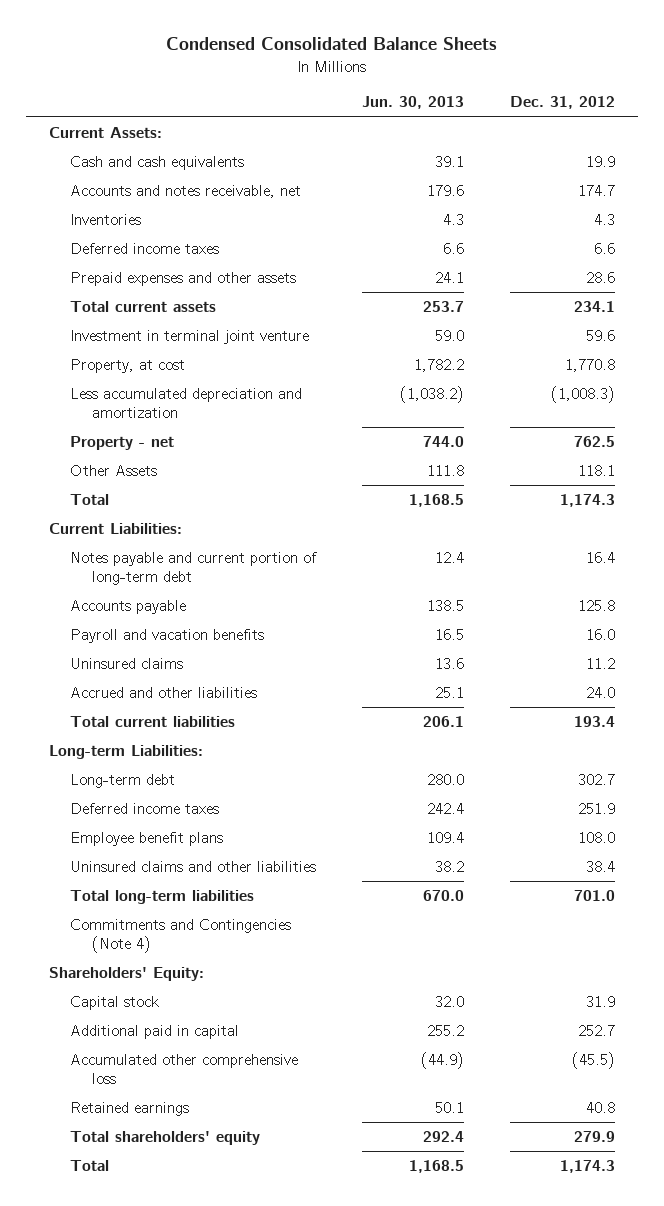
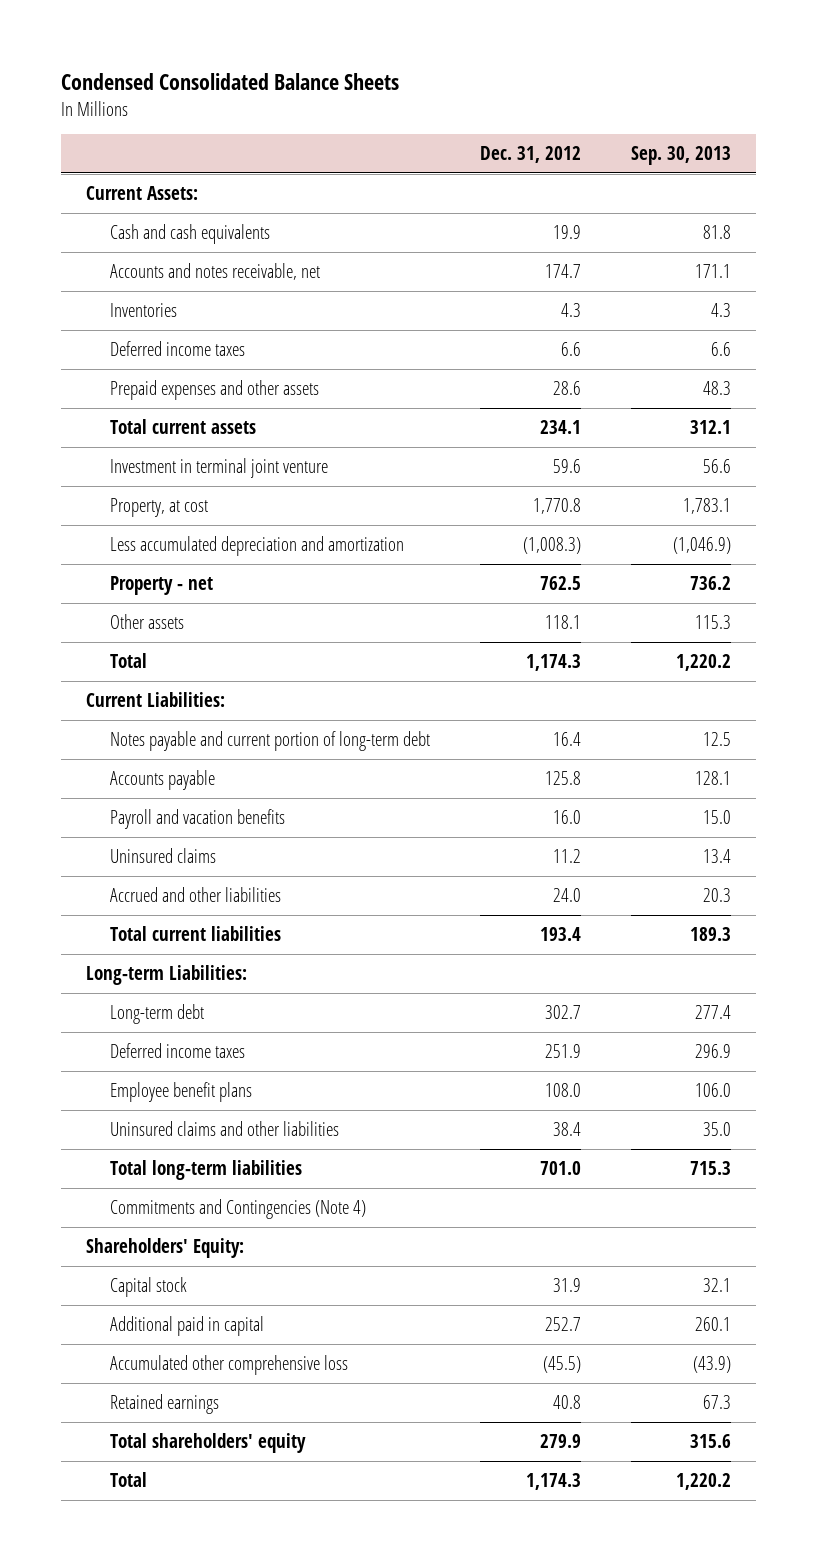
[362,96,465,110] Jun. 30, 2013 -> none
none -> [630,146,731,166] Sep. 30, 2013
[70,465,158,477] Other Assets -> [109,613,184,629] Other assets

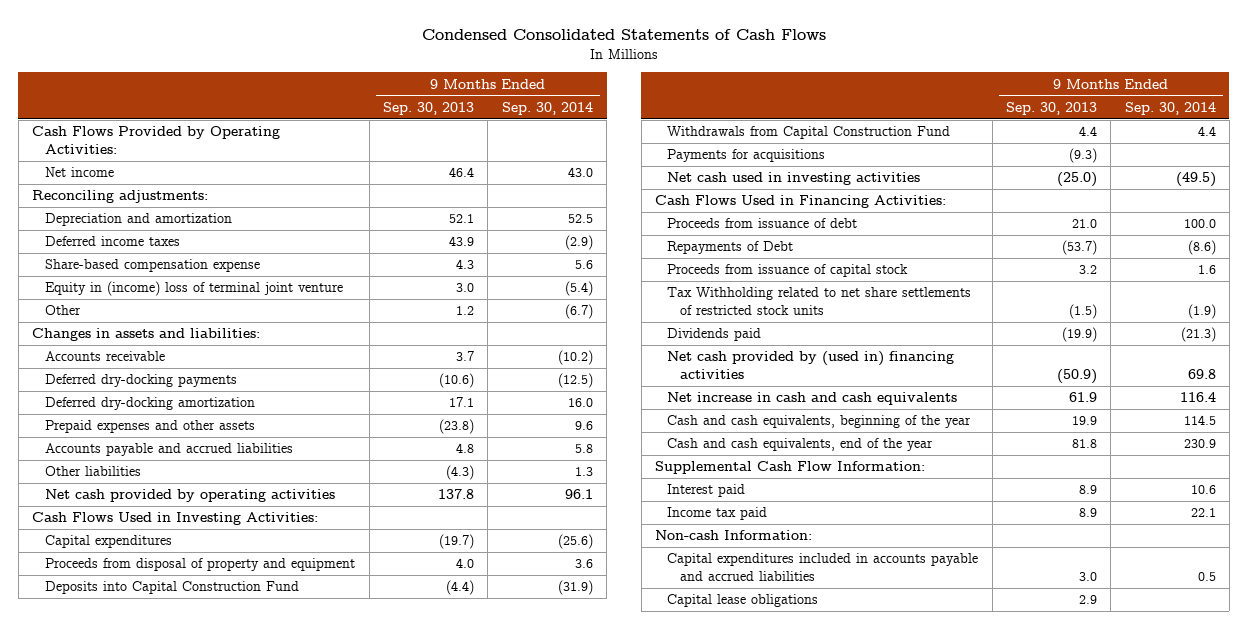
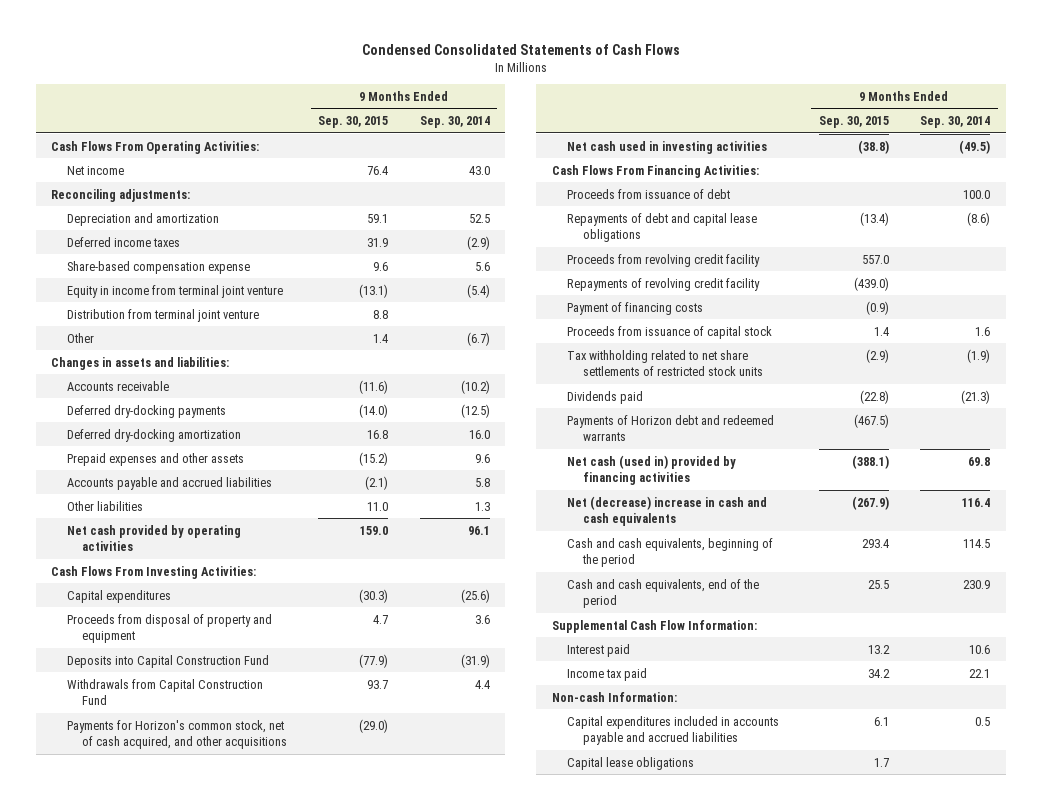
[383,102,475,116] Sep. 30, 2013 -> none
none -> [318,116,389,129] Sep. 30, 2015
[32,126,281,155] Cash Flows Provided by Operating Activities: -> [51,140,260,154] Cash Flows From Operating Activities:
[44,281,343,297] Equity in (income) loss of terminal joint venture -> [66,284,283,298] Equity in income from terminal joint venture
none -> [66,308,259,322] Distribution from terminal joint venture
[32,512,319,526] Cash Flows Used in Investing Activities: -> [51,565,257,579] Cash Flows From Investing Activities:
[667,149,826,163] Payments for acquisitions -> [66,719,288,749] Payments for Horizon's common stock, net of cash acquired, and other acquisitions
[655,195,947,209] Cash Flows Used in Financing Activities: -> [551,164,759,178] Cash Flows From Financing Activities:
[667,241,794,255] Repayments of Debt -> none
none -> [567,212,758,242] Repayments of debt and capital lease obligations
none -> [567,253,761,267] Proceeds from revolving credit facility
none -> [567,277,761,291] Repayments of revolving credit facility
none -> [567,301,704,315] Payment of financing costs
[667,287,972,316] Tax Withholding related to net share settlements of restricted stock units -> [567,349,763,376] Tax withholding related to net share settlements of restricted stock units
none -> [567,414,775,441] Payments of Horizon debt and redeemed warrants
[667,351,955,380] Net cash provided by (used in) financing activities -> [567,454,737,485] Net cash (used in) provided by financing activities
[667,392,958,406] Net increase in cash and cash equivalents -> [567,495,768,526] Net (decrease) increase in cash and cash equivalents
[667,415,972,429] Cash and cash equivalents, beginning of the year -> [567,537,774,567] Cash and cash equivalents, beginning of the period
[667,438,934,452] Cash and cash equivalents, end of the year -> [567,578,760,608] Cash and cash equivalents, end of the period

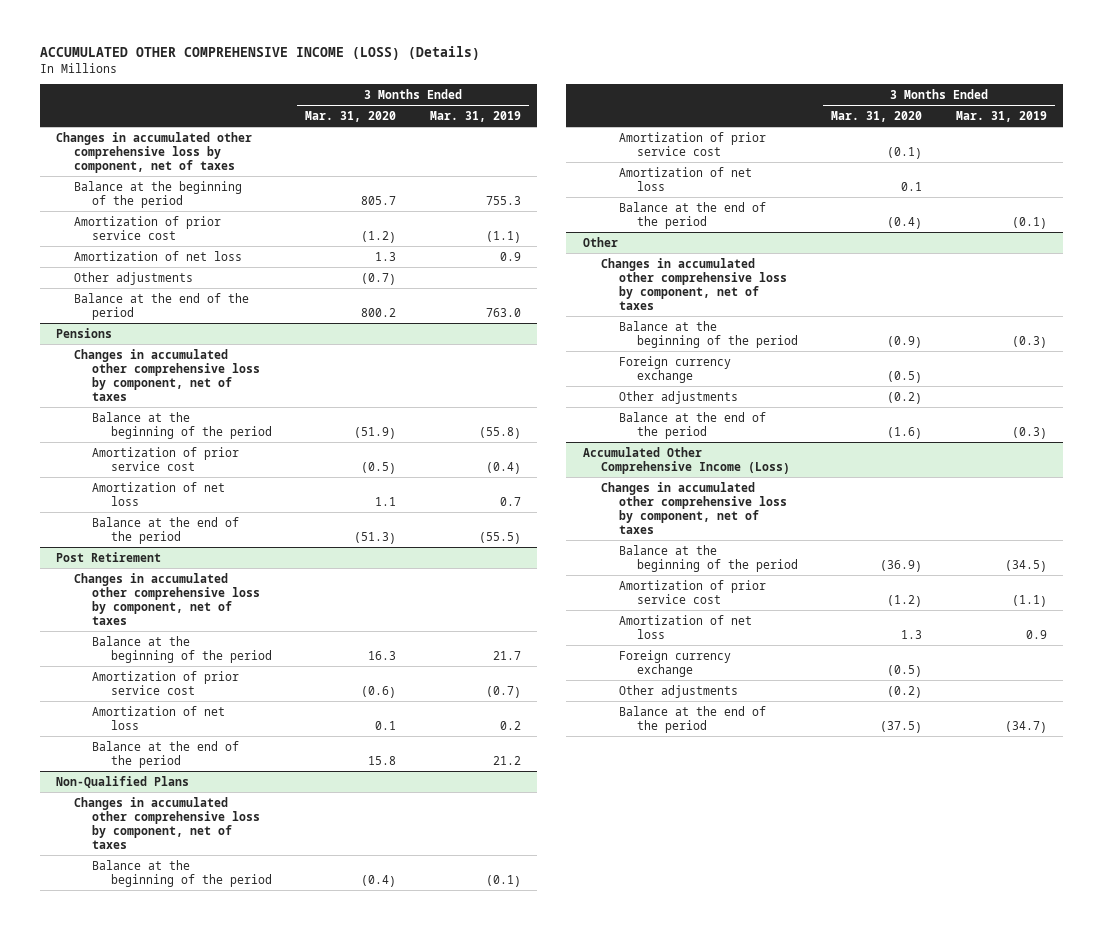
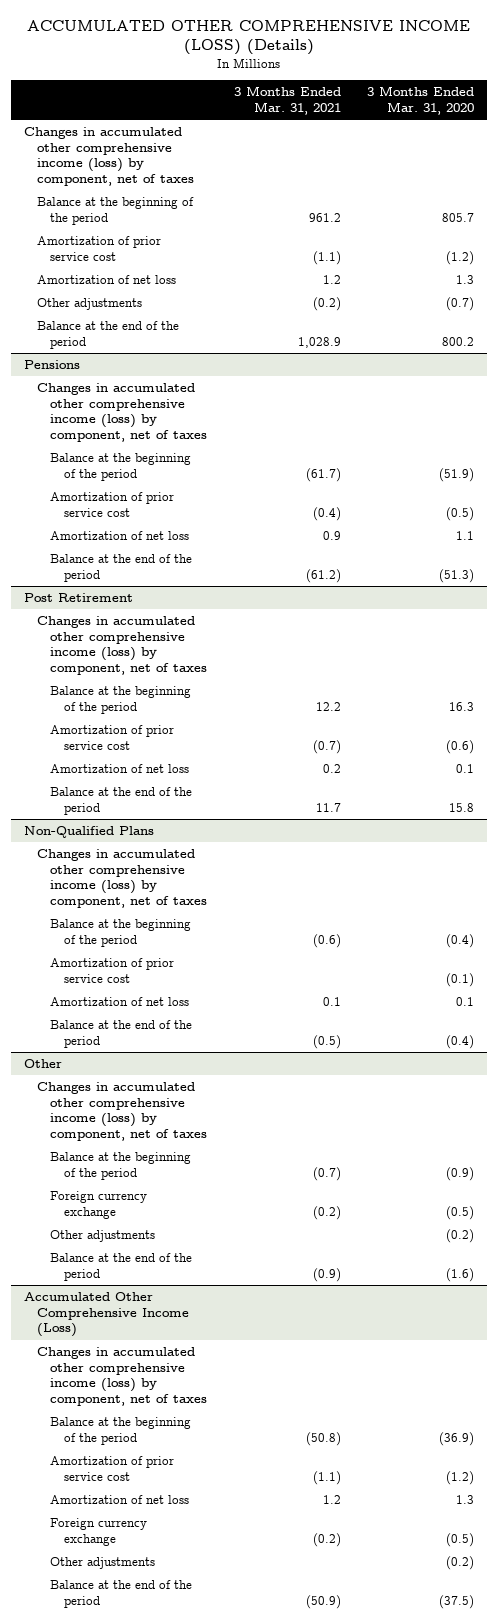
[429,110,521,122] Mar. 31, 2019 -> none
none -> [233,86,341,116] 3 Months Ended Mar. 31, 2021
[56,131,253,173] Changes in accumulated other comprehensive loss by component, net of taxes -> [23,126,195,187] Changes in accumulated other comprehensive income (loss) by component, net of taxes
[74,348,261,401] Changes in accumulated other comprehensive loss by component, net of taxes -> [37,382,208,443] Changes in accumulated other comprehensive income (loss) by component, net of taxes
[74,572,261,625] Changes in accumulated other comprehensive loss by component, net of taxes -> [37,615,208,676] Changes in accumulated other comprehensive income (loss) by component, net of taxes
[74,796,261,849] Changes in accumulated other comprehensive loss by component, net of taxes -> [37,848,208,909] Changes in accumulated other comprehensive income (loss) by component, net of taxes
[600,257,787,310] Changes in accumulated other comprehensive loss by component, net of taxes -> [37,1081,208,1142] Changes in accumulated other comprehensive income (loss) by component, net of taxes
[600,481,787,534] Changes in accumulated other comprehensive loss by component, net of taxes -> [37,1346,208,1407] Changes in accumulated other comprehensive income (loss) by component, net of taxes

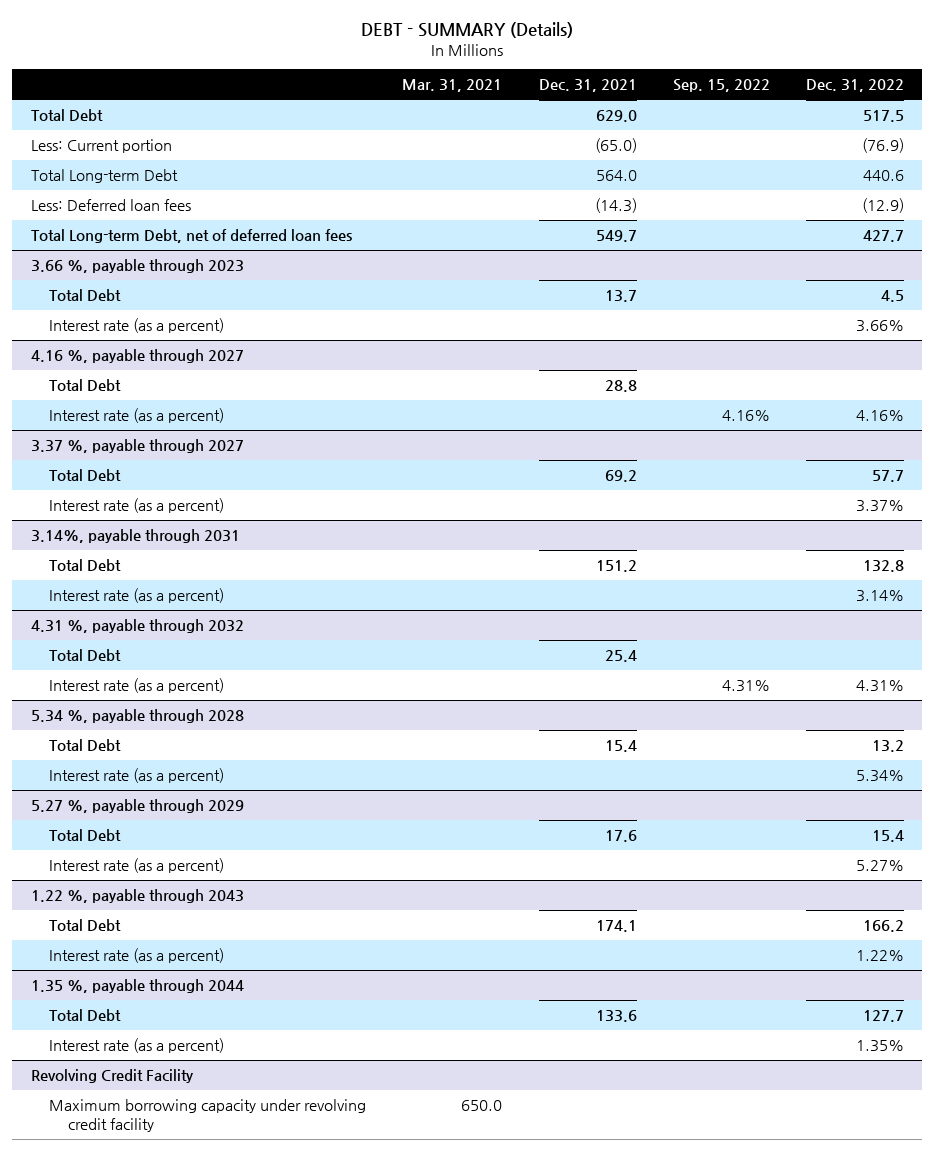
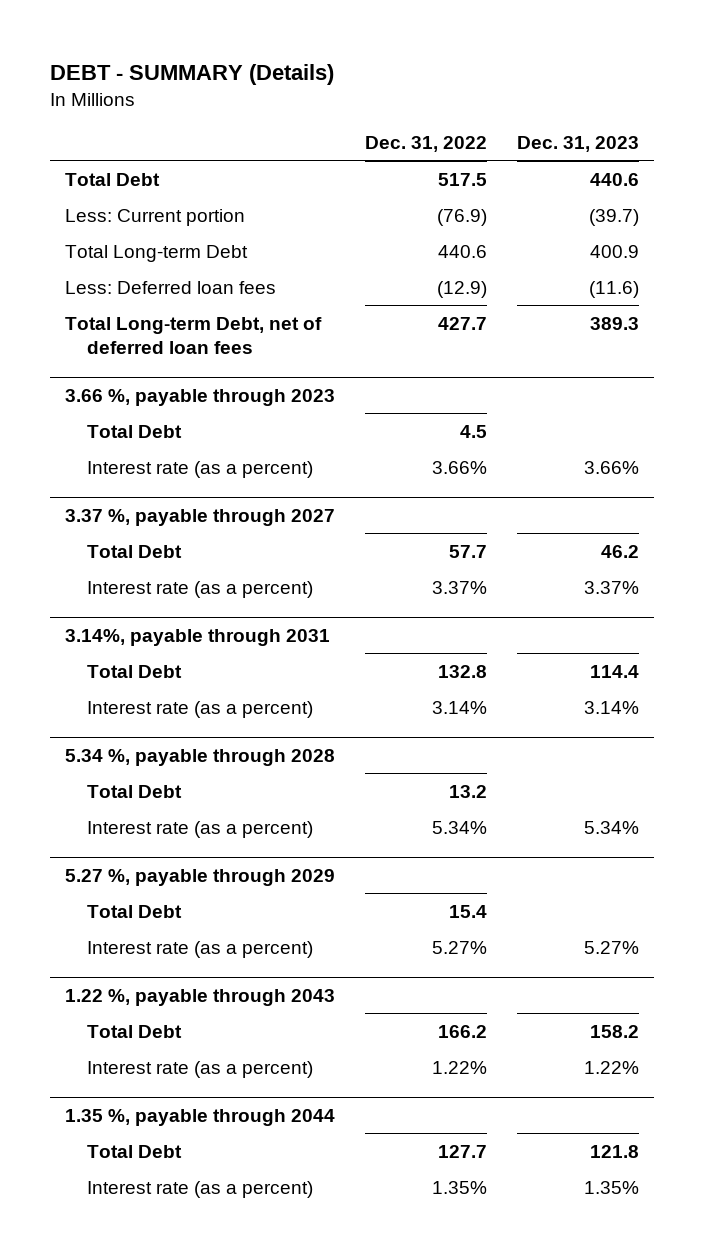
[402,79,503,93] Mar. 31, 2021 -> none
[538,79,637,93] Dec. 31, 2021 -> none
[672,79,770,93] Sep. 15, 2022 -> none
none -> [516,136,639,153] Dec. 31, 2023
[30,349,244,364] 4.16 %, payable through 2027 -> none
[49,379,122,392] Total Debt -> none
[49,408,225,424] Interest rate (as a percent) -> none
[30,619,244,634] 4.31 %, payable through 2032 -> none
[49,649,122,662] Total Debt -> none
[49,678,225,694] Interest rate (as a percent) -> none
[30,1069,194,1084] Revolving Credit Facility -> none
[49,1099,367,1132] Maximum borrowing capacity under revolving credit facility -> none

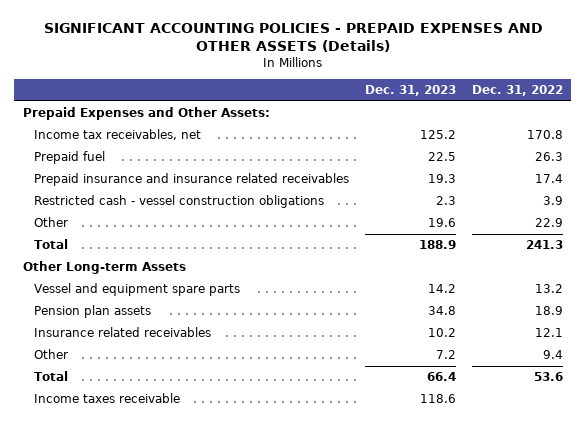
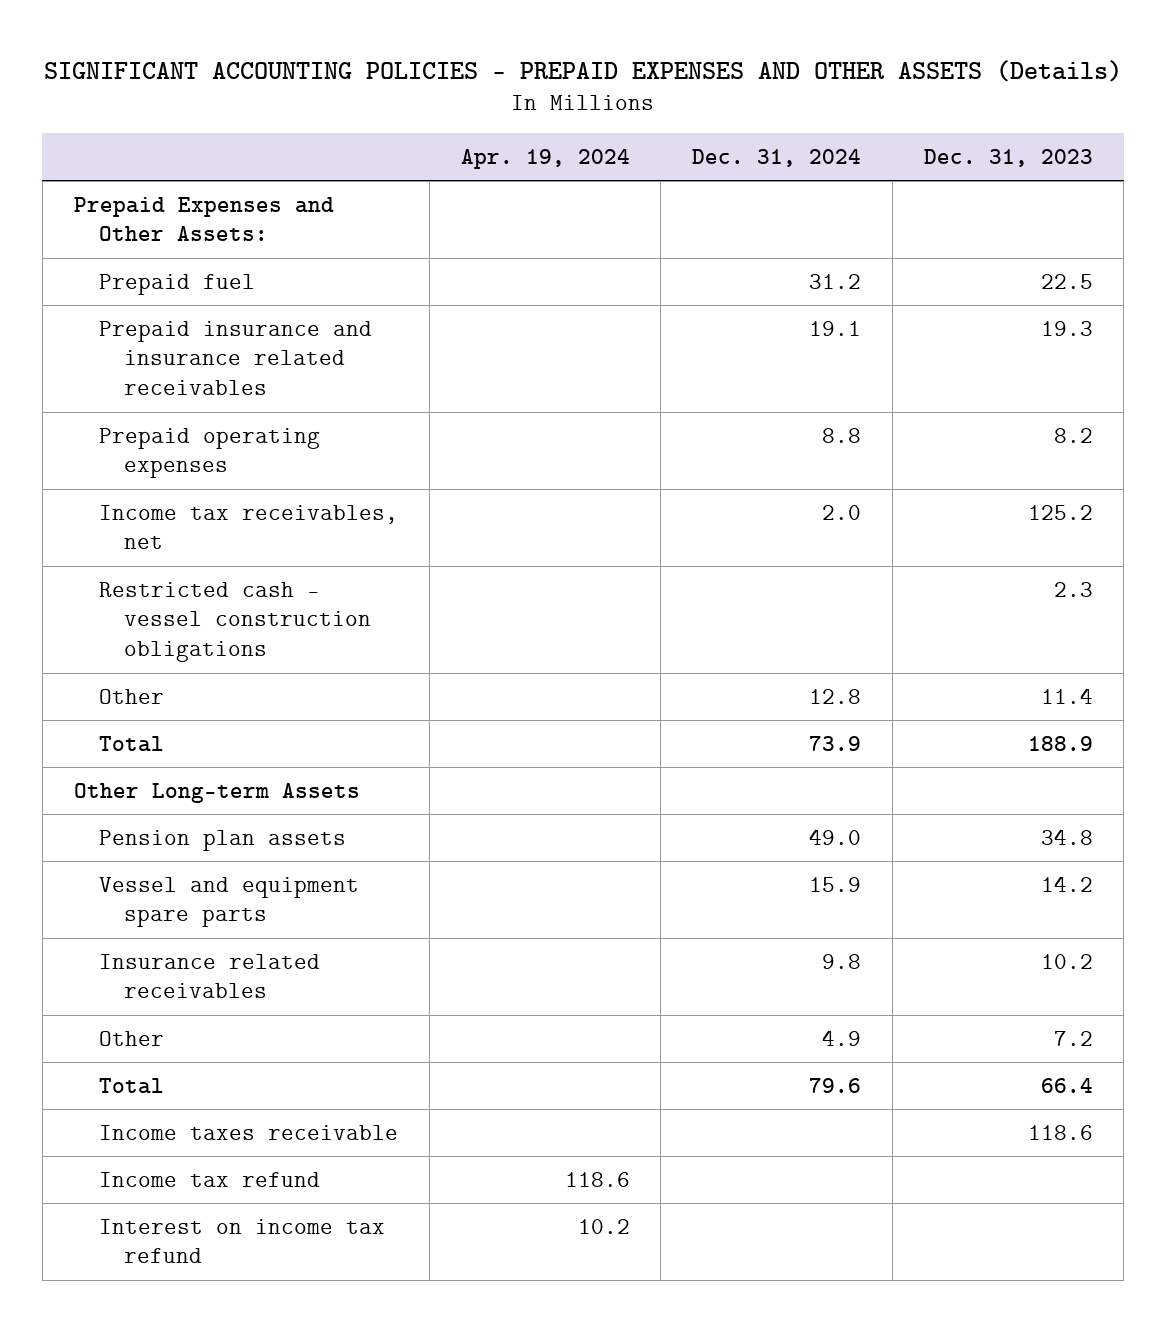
[471,85,563,97] Dec. 31, 2022 -> none
none -> [460,149,630,170] Apr. 19, 2024
none -> [692,149,862,168] Dec. 31, 2024
none -> [98,427,320,479] Prepaid operating expenses
[33,129,201,141] Income tax receivables, net -> [98,504,398,550] Income tax receivables, net
[427,218,456,228] 19.6 -> [1040,687,1093,704] 11.4
[33,283,240,297] Vessel and equipment spare parts -> [98,876,359,928] Vessel and equipment spare parts
none -> [98,1171,320,1187] Income tax refund
none -> [98,1218,385,1264] Interest on income tax refund

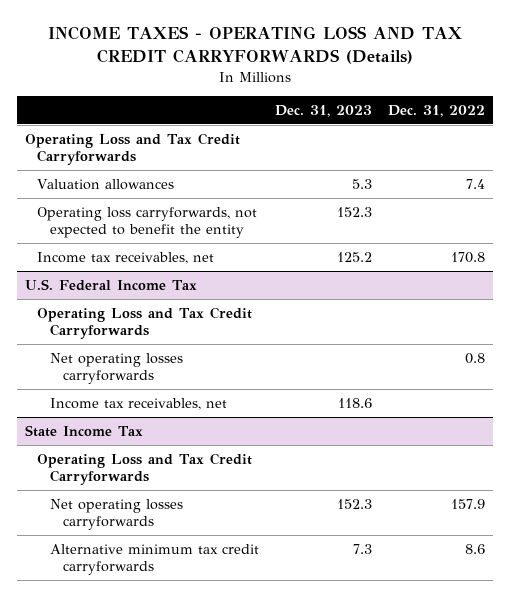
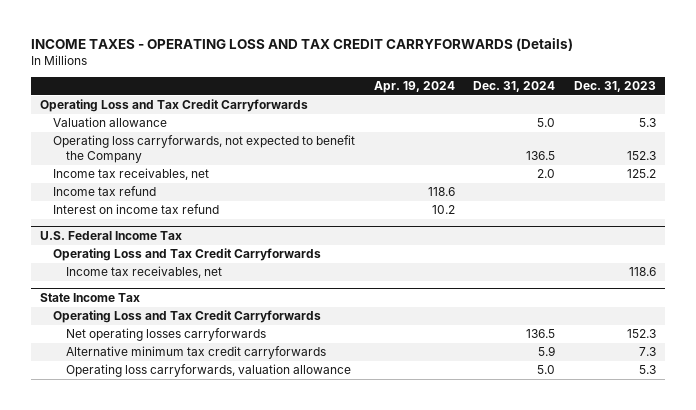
[387,105,485,118] Dec. 31, 2022 -> none
none -> [373,81,455,94] Apr. 19, 2024
none -> [473,81,556,93] Dec. 31, 2024
[37,178,175,190] Valuation allowances -> [53,117,168,128] Valuation allowance
[37,206,258,238] Operating loss carryforwards, not expected to benefit the entity -> [53,135,356,164] Operating loss carryforwards, not expected to benefit the Company
none -> [53,186,157,197] Income tax refund
none -> [53,204,220,215] Interest on income tax refund
[49,352,183,384] Net operating losses carryforwards -> none
none -> [66,364,352,378] Operating loss carryforwards, valuation allowance

